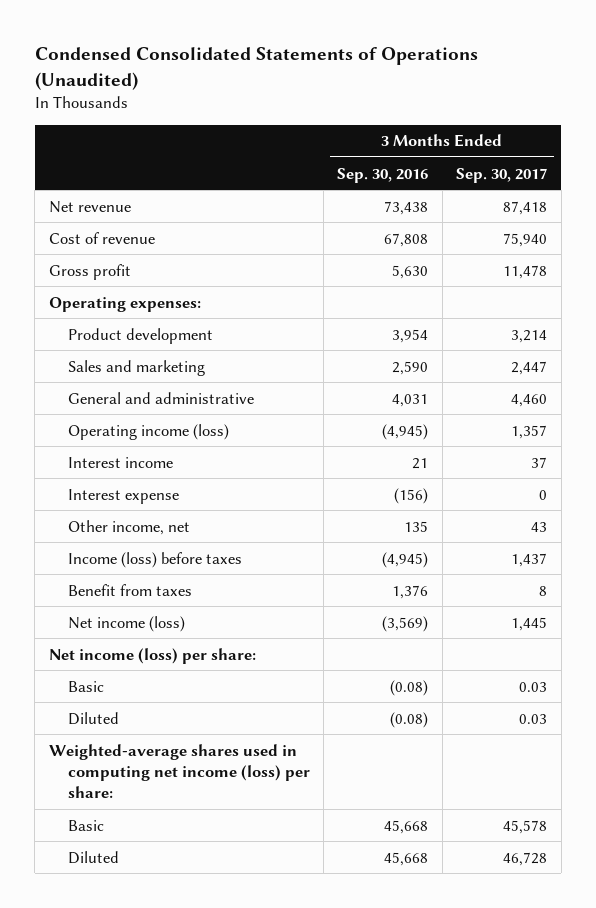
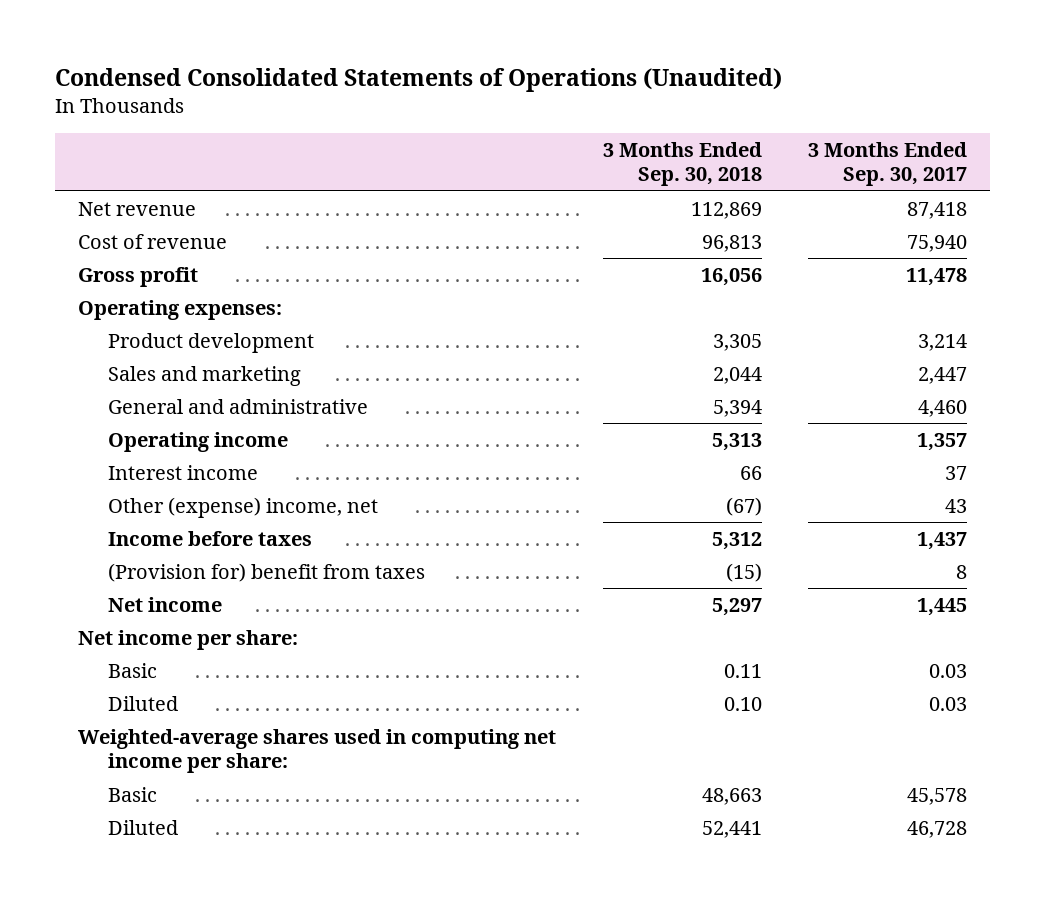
[337,167,429,183] Sep. 30, 2016 -> none
none -> [602,141,762,187] 3 Months Ended Sep. 30, 2018
[67,423,229,440] Operating income (loss) -> [108,431,289,452] Operating income
[67,488,179,504] Interest expense -> none
[67,519,190,535] Other income, net -> [108,496,379,518] Other (expense) income, net
[67,551,242,568] Income (loss) before taxes -> [108,530,313,546] Income before taxes
[67,583,192,596] Benefit from taxes -> [108,562,426,582] (Provision for) benefit from taxes
[67,615,185,632] Net income (loss) -> [108,596,223,612] Net income
[48,647,256,664] Net income (loss) per share: -> [78,629,299,650] Net income per share:
[48,743,310,798] Weighted-average shares used in computing net income (loss) per share: -> [78,728,557,774] Weighted-average shares used in computing net income per share:

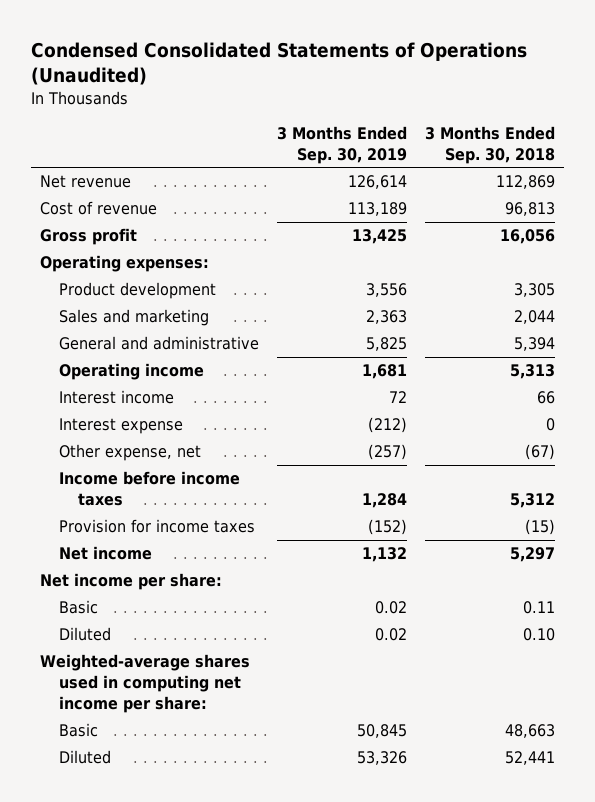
[808,141,968,187] 3 Months Ended Sep. 30, 2017 -> none
none -> [277,125,408,165] 3 Months Ended Sep. 30, 2019
none -> [59,418,184,435] Interest expense
[108,496,379,518] Other (expense) income, net -> [59,444,202,462] Other expense, net
[108,530,313,546] Income before taxes -> [59,471,241,507] Income before income taxes
[108,562,426,582] (Provision for) benefit from taxes -> [59,519,256,534] Provision for income taxes

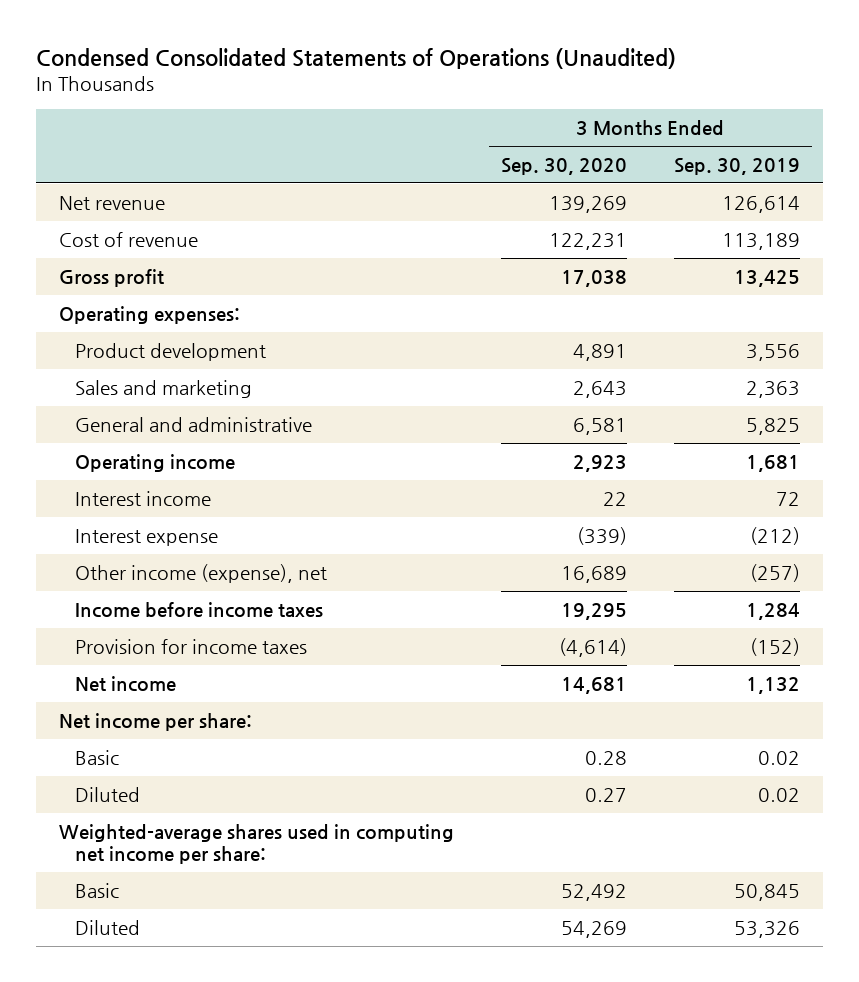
[424,125,555,165] 3 Months Ended Sep. 30, 2018 -> none
none -> [500,158,627,176] Sep. 30, 2020
[59,444,202,462] Other expense, net -> [74,564,327,584] Other income (expense), net

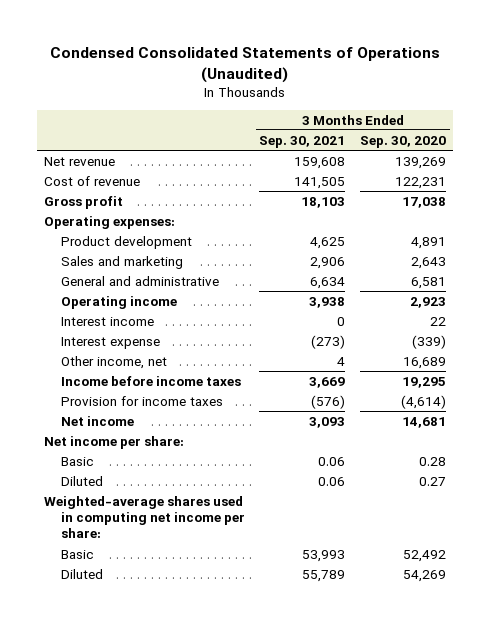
[673,158,800,176] Sep. 30, 2019 -> none
none -> [259,135,346,148] Sep. 30, 2021
[74,564,327,584] Other income (expense), net -> [60,355,167,369] Other income, net

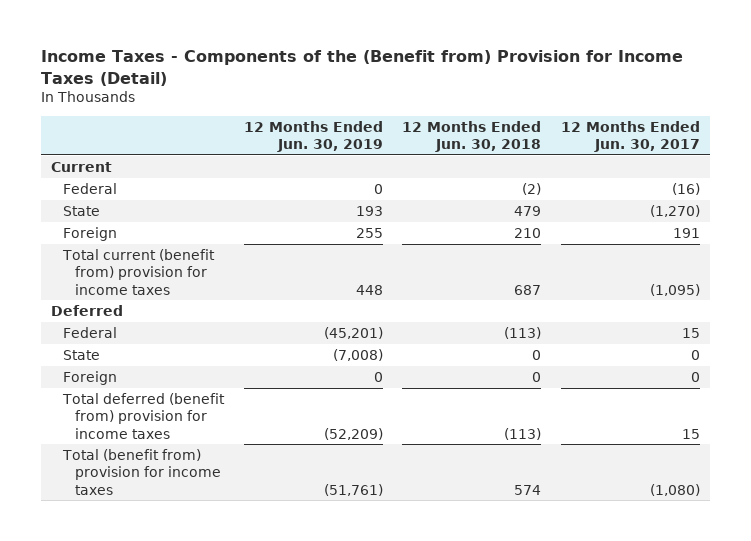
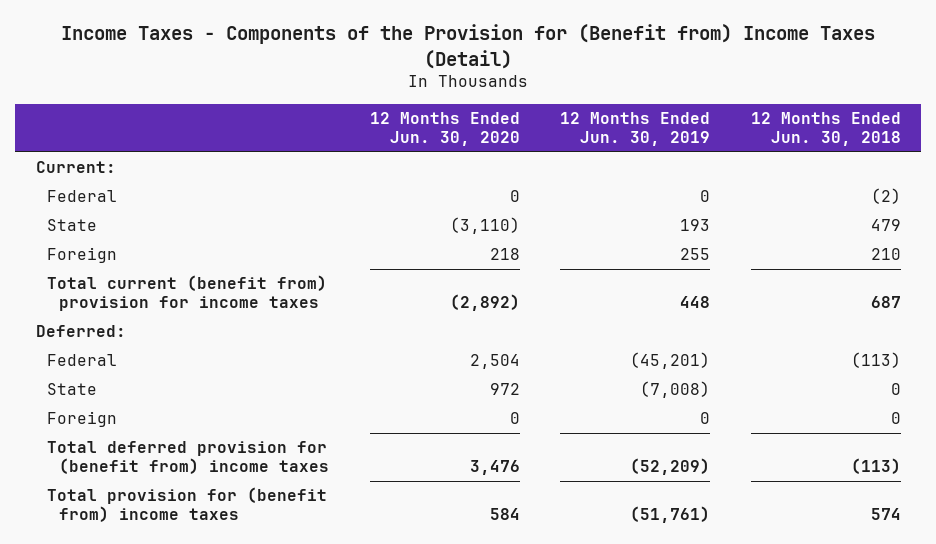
[40,50,683,86] Income Taxes - Components of the (Benefit from) Provision for Income Taxes (Detail) -> [61,24,876,69] Income Taxes - Components of the Provision for (Benefit from) Income Taxes (Detail)
[561,120,701,153] 12 Months Ended Jun. 30, 2017 -> none
none -> [369,111,520,147] 12 Months Ended Jun. 30, 2020
[50,161,112,172] Current -> [35,161,116,174] Current:
[50,304,123,316] Deferred -> [35,325,126,338] Deferred:
[61,392,225,439] Total deferred (benefit from) provision for income taxes -> [47,441,330,475] Total deferred provision for (benefit from) income taxes
[61,448,222,495] Total (benefit from) provision for income taxes -> [47,487,328,523] Total provision for (benefit from) income taxes

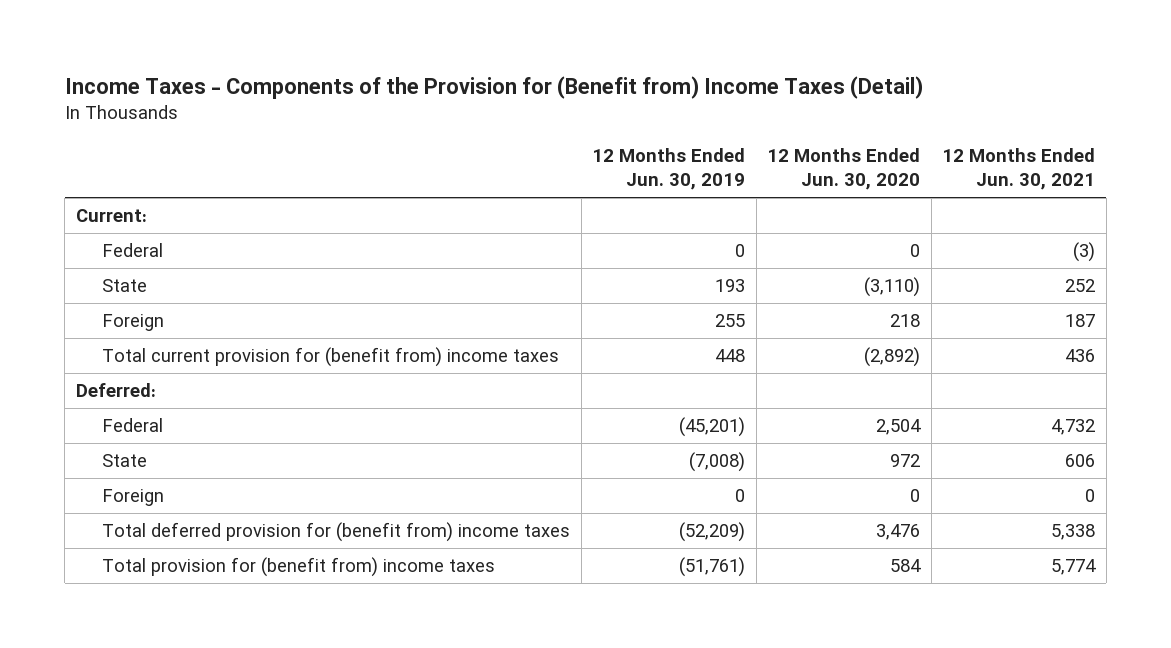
[750,111,901,147] 12 Months Ended Jun. 30, 2018 -> none
none -> [942,147,1096,190] 12 Months Ended Jun. 30, 2021
[47,275,328,312] Total current (benefit from) provision for income taxes -> [102,347,560,368] Total current provision for (benefit from) income taxes

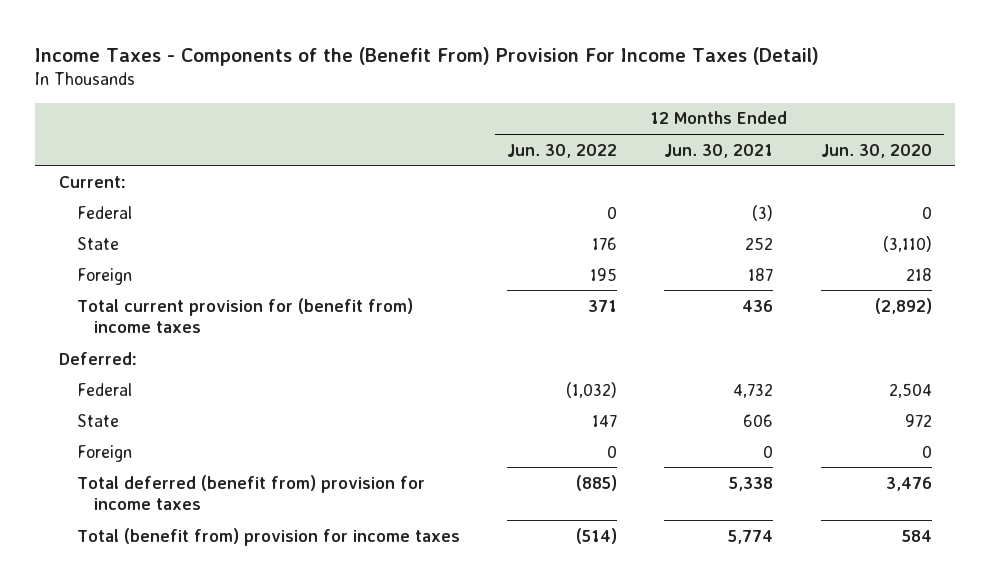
[64,75,923,99] Income Taxes - Components of the Provision for (Benefit from) Income Taxes (Detail) -> [35,47,820,67] Income Taxes - Components of the (Benefit From) Provision For Income Taxes (Detail)
[592,147,746,190] 12 Months Ended Jun. 30, 2019 -> none
none -> [507,143,618,158] Jun. 30, 2022
[102,522,571,543] Total deferred provision for (benefit from) income taxes -> [76,474,425,511] Total deferred (benefit from) provision for income taxes
[102,557,496,578] Total provision for (benefit from) income taxes -> [76,527,460,546] Total (benefit from) provision for income taxes

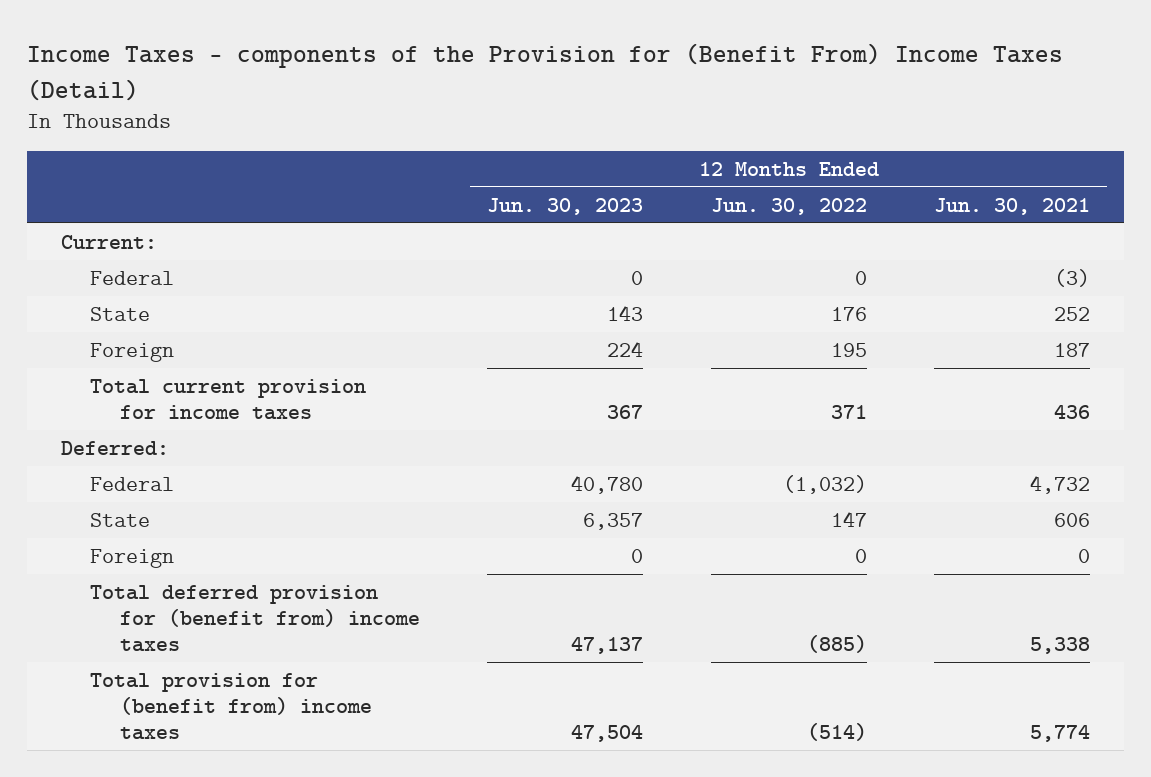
[35,47,820,67] Income Taxes - Components of the (Benefit From) Provision For Income Taxes (Detail) -> [27,43,1064,101] Income Taxes - components of the Provision for (Benefit From) Income Taxes (Detail)
[820,143,932,158] Jun. 30, 2020 -> none
none -> [487,197,644,215] Jun. 30, 2023
[76,297,413,334] Total current provision for (benefit from) income taxes -> [90,378,367,421] Total current provision for income taxes
[76,474,425,511] Total deferred (benefit from) provision for income taxes -> [90,584,420,653] Total deferred provision for (benefit from) income taxes
[76,527,460,546] Total (benefit from) provision for income taxes -> [90,672,372,741] Total provision for (benefit from) income taxes

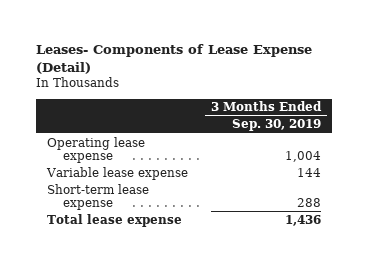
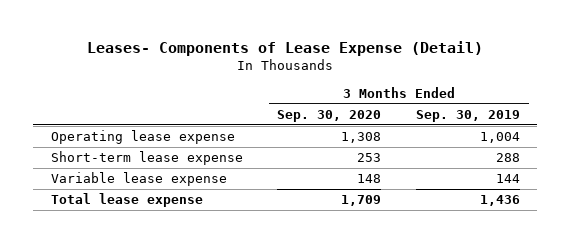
none -> [277,109,382,122] Sep. 30, 2020
[46,166,189,180] Variable lease expense -> [50,172,227,187] Variable lease expense

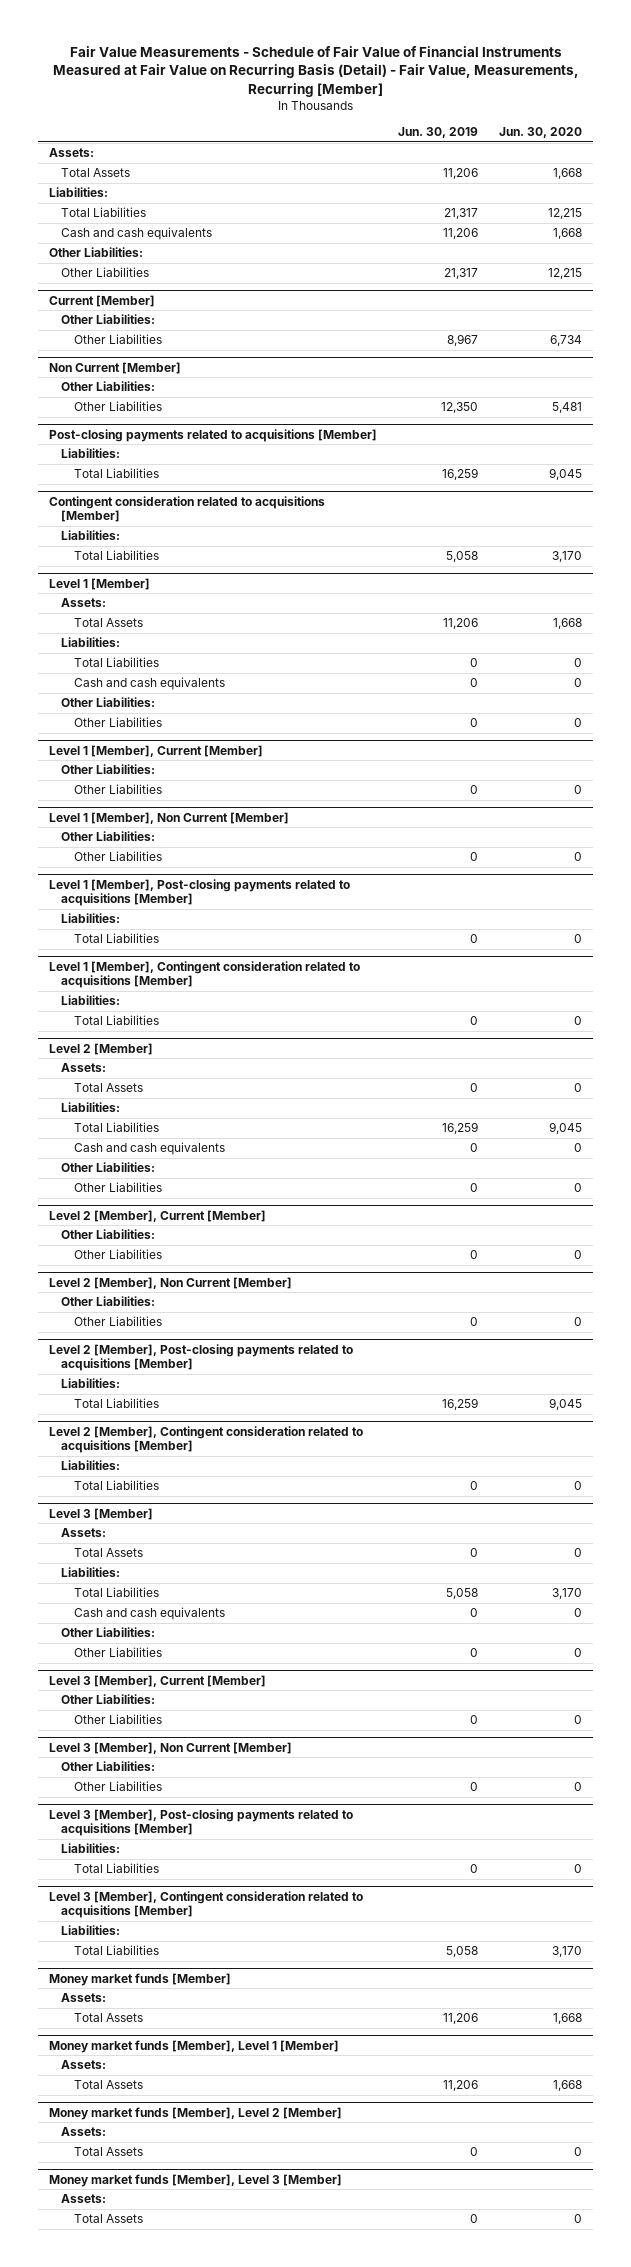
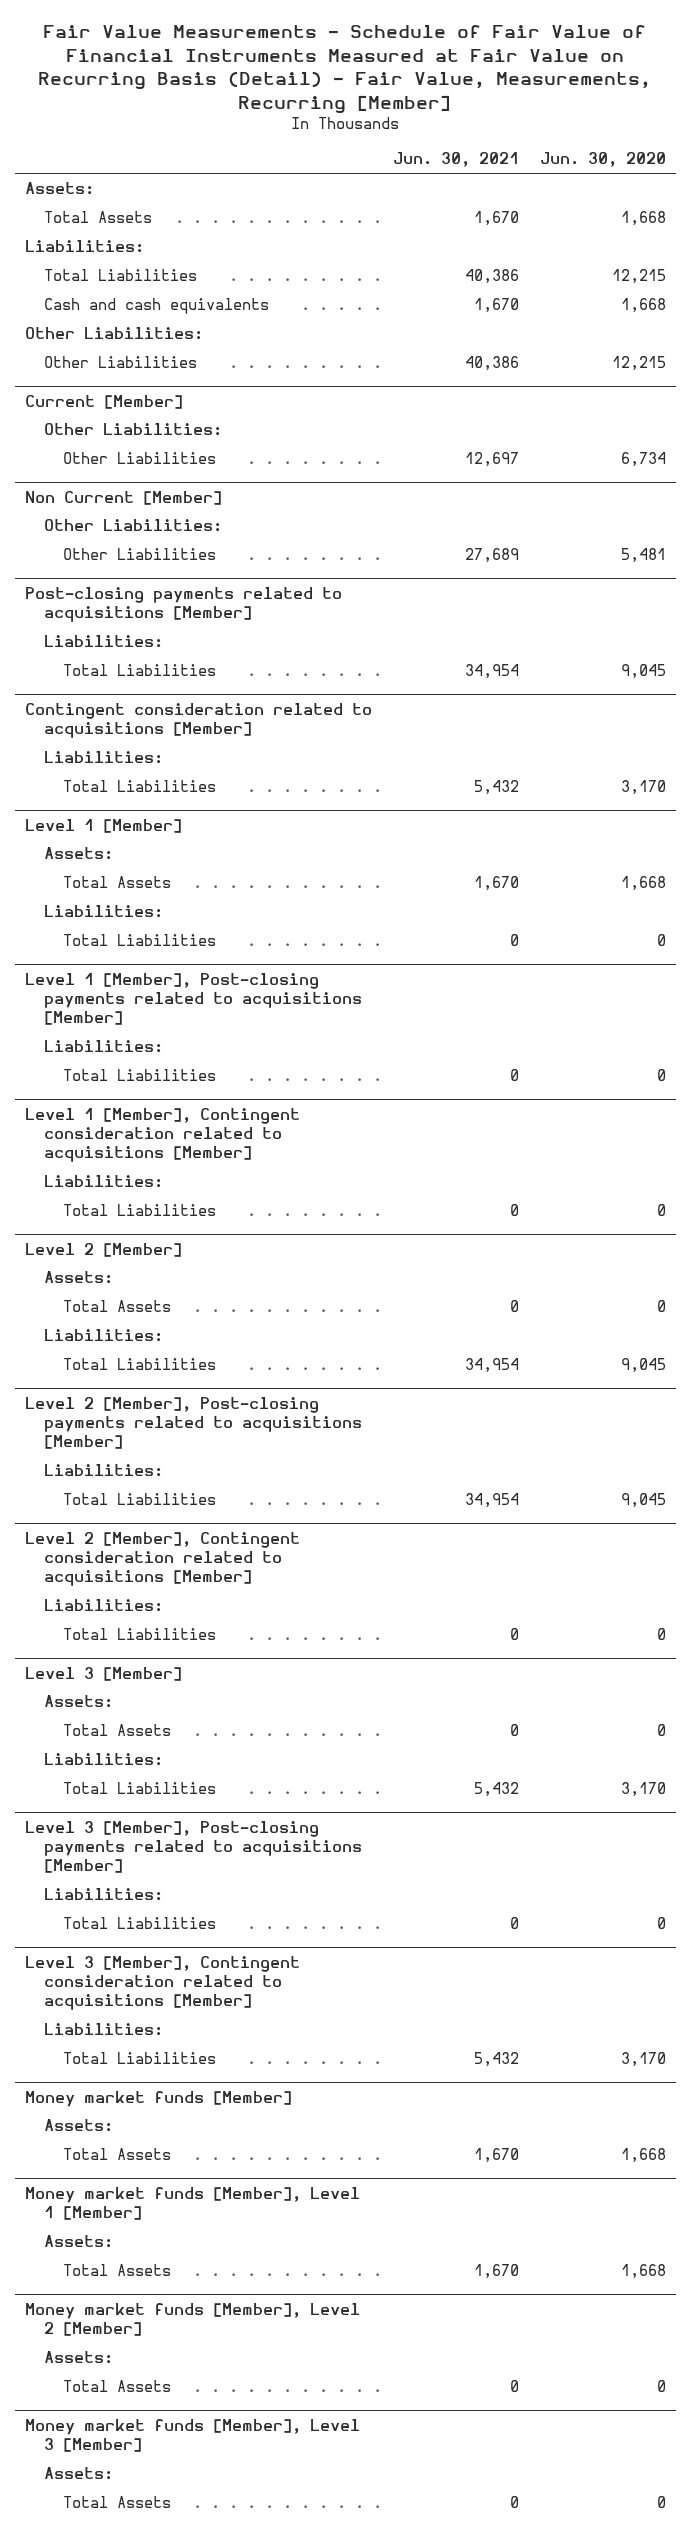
[398,126,479,138] Jun. 30, 2019 -> none
none -> [392,152,519,168] Jun. 30, 2021
[73,677,225,691] Cash and cash equivalents -> none
[61,697,156,708] Other Liabilities: -> none
[73,717,162,728] Other Liabilities -> none
[48,744,263,757] Level 1 [Member], Current [Member] -> none
[61,764,156,775] Other Liabilities: -> none
[73,784,162,795] Other Liabilities -> none
[48,811,289,824] Level 1 [Member], Non Current [Member] -> none
[61,831,156,842] Other Liabilities: -> none
[73,851,162,862] Other Liabilities -> none
[73,1142,225,1156] Cash and cash equivalents -> none
[61,1162,156,1173] Other Liabilities: -> none
[73,1182,162,1193] Other Liabilities -> none
[48,1209,266,1222] Level 2 [Member], Current [Member] -> none
[61,1229,156,1240] Other Liabilities: -> none
[73,1249,162,1260] Other Liabilities -> none
[48,1276,292,1289] Level 2 [Member], Non Current [Member] -> none
[61,1296,156,1307] Other Liabilities: -> none
[73,1316,162,1327] Other Liabilities -> none
[73,1607,225,1621] Cash and cash equivalents -> none
[61,1627,156,1638] Other Liabilities: -> none
[73,1647,162,1658] Other Liabilities -> none
[48,1674,266,1687] Level 3 [Member], Current [Member] -> none
[61,1694,156,1705] Other Liabilities: -> none
[73,1714,162,1725] Other Liabilities -> none
[48,1741,292,1754] Level 3 [Member], Non Current [Member] -> none
[61,1761,156,1772] Other Liabilities: -> none
[73,1781,162,1792] Other Liabilities -> none

